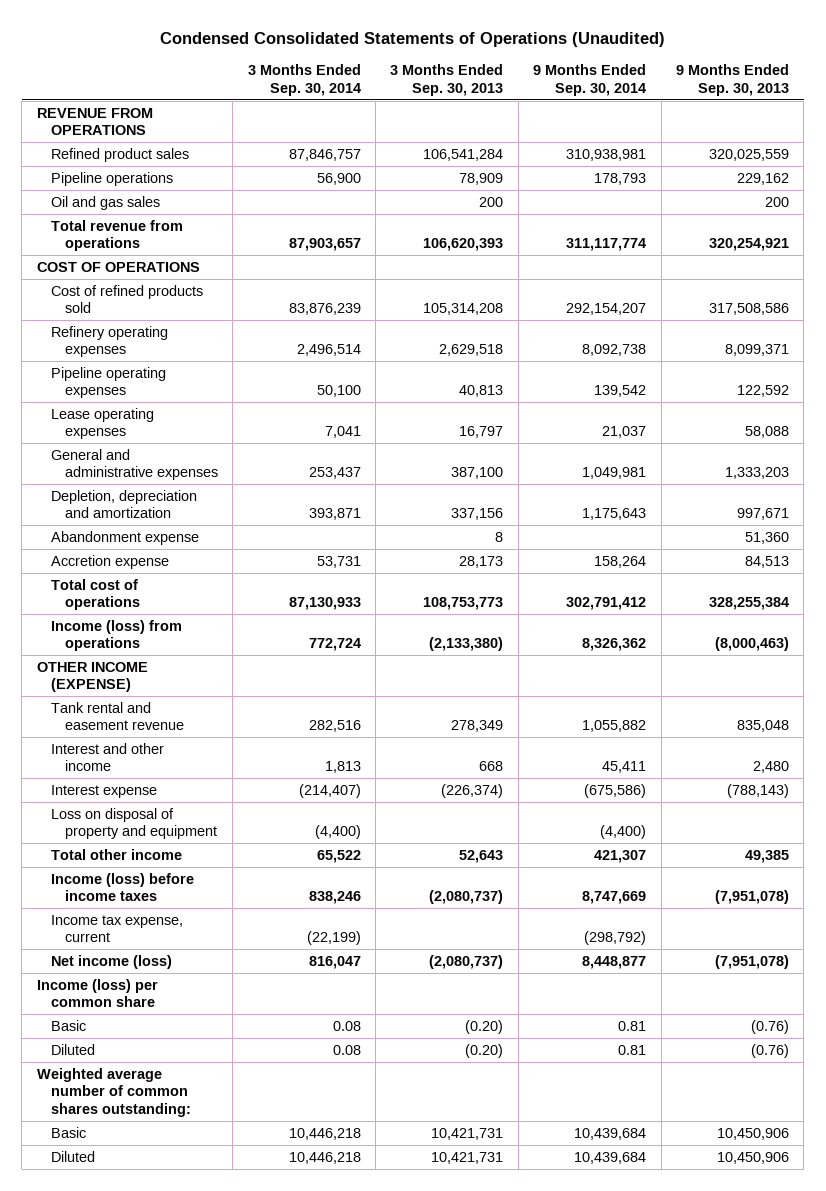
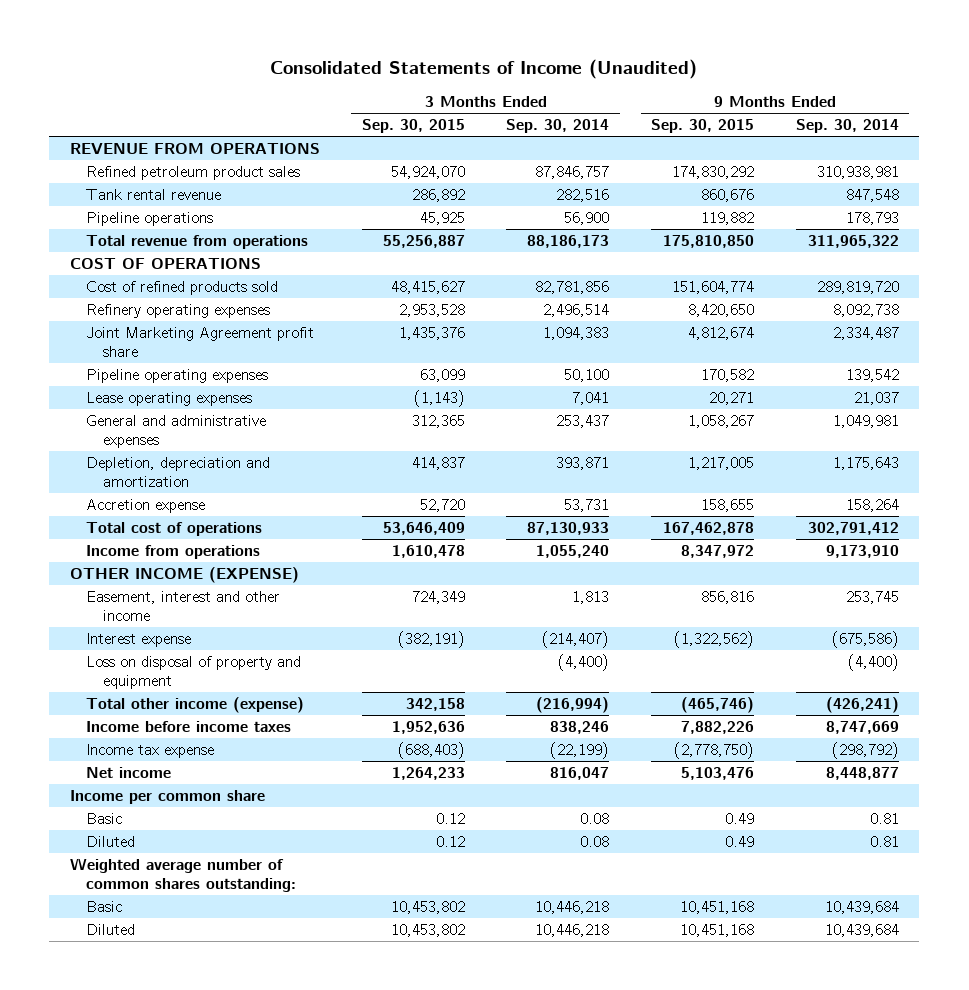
[159,31,665,47] Condensed Consolidated Statements of Operations (Unaudited) -> [270,59,698,80] Consolidated Statements of Income (Unaudited)
[390,64,504,96] 3 Months Ended Sep. 30, 2013 -> none
[676,64,790,96] 9 Months Ended Sep. 30, 2013 -> none
none -> [361,119,465,134] Sep. 30, 2015
none -> [650,119,754,134] Sep. 30, 2015
[50,147,189,162] Refined product sales -> [86,166,301,181] Refined petroleum product sales
none -> [86,189,222,201] Tank rental revenue
[50,195,160,210] Oil and gas sales -> none
[288,238,361,252] 87,903,657 -> [527,235,610,249] 88,186,173
[566,238,647,252] 311,117,774 -> [807,235,899,249] 311,965,322
[288,303,361,316] 83,876,239 -> [535,281,610,295] 82,781,856
[566,303,647,316] 292,154,207 -> [816,281,899,295] 289,819,720
none -> [86,327,315,358] Joint Marketing Agreement profit share
[50,530,199,545] Abandonment expense -> none
[50,619,182,652] Income (loss) from operations -> [86,545,261,560] Income from operations
[308,638,361,652] 772,724 -> [536,545,610,559] 1,055,240
[582,638,647,652] 8,326,362 -> [825,545,899,559] 9,173,910
[50,701,184,731] Tank rental and easement revenue -> none
[50,742,164,772] Interest and other income -> [86,591,281,622] Easement, interest and other income
[602,761,647,774] 45,411 -> [845,591,899,605] 253,745
[50,848,182,860] Total other income -> [86,697,305,714] Total other income (expense)
[316,849,361,863] 65,522 -> [536,697,610,714] (216,994)
[594,849,647,863] 421,307 -> [825,697,899,714] (426,241)
[50,872,194,902] Income (loss) before income taxes -> [86,721,292,733] Income before income taxes
[50,914,183,943] Income tax expense, current -> [86,744,215,759] Income tax expense
[50,954,172,969] Net income (loss) -> [86,767,172,779] Net income
[36,978,158,1008] Income (loss) per common share -> [70,790,266,805] Income per common share

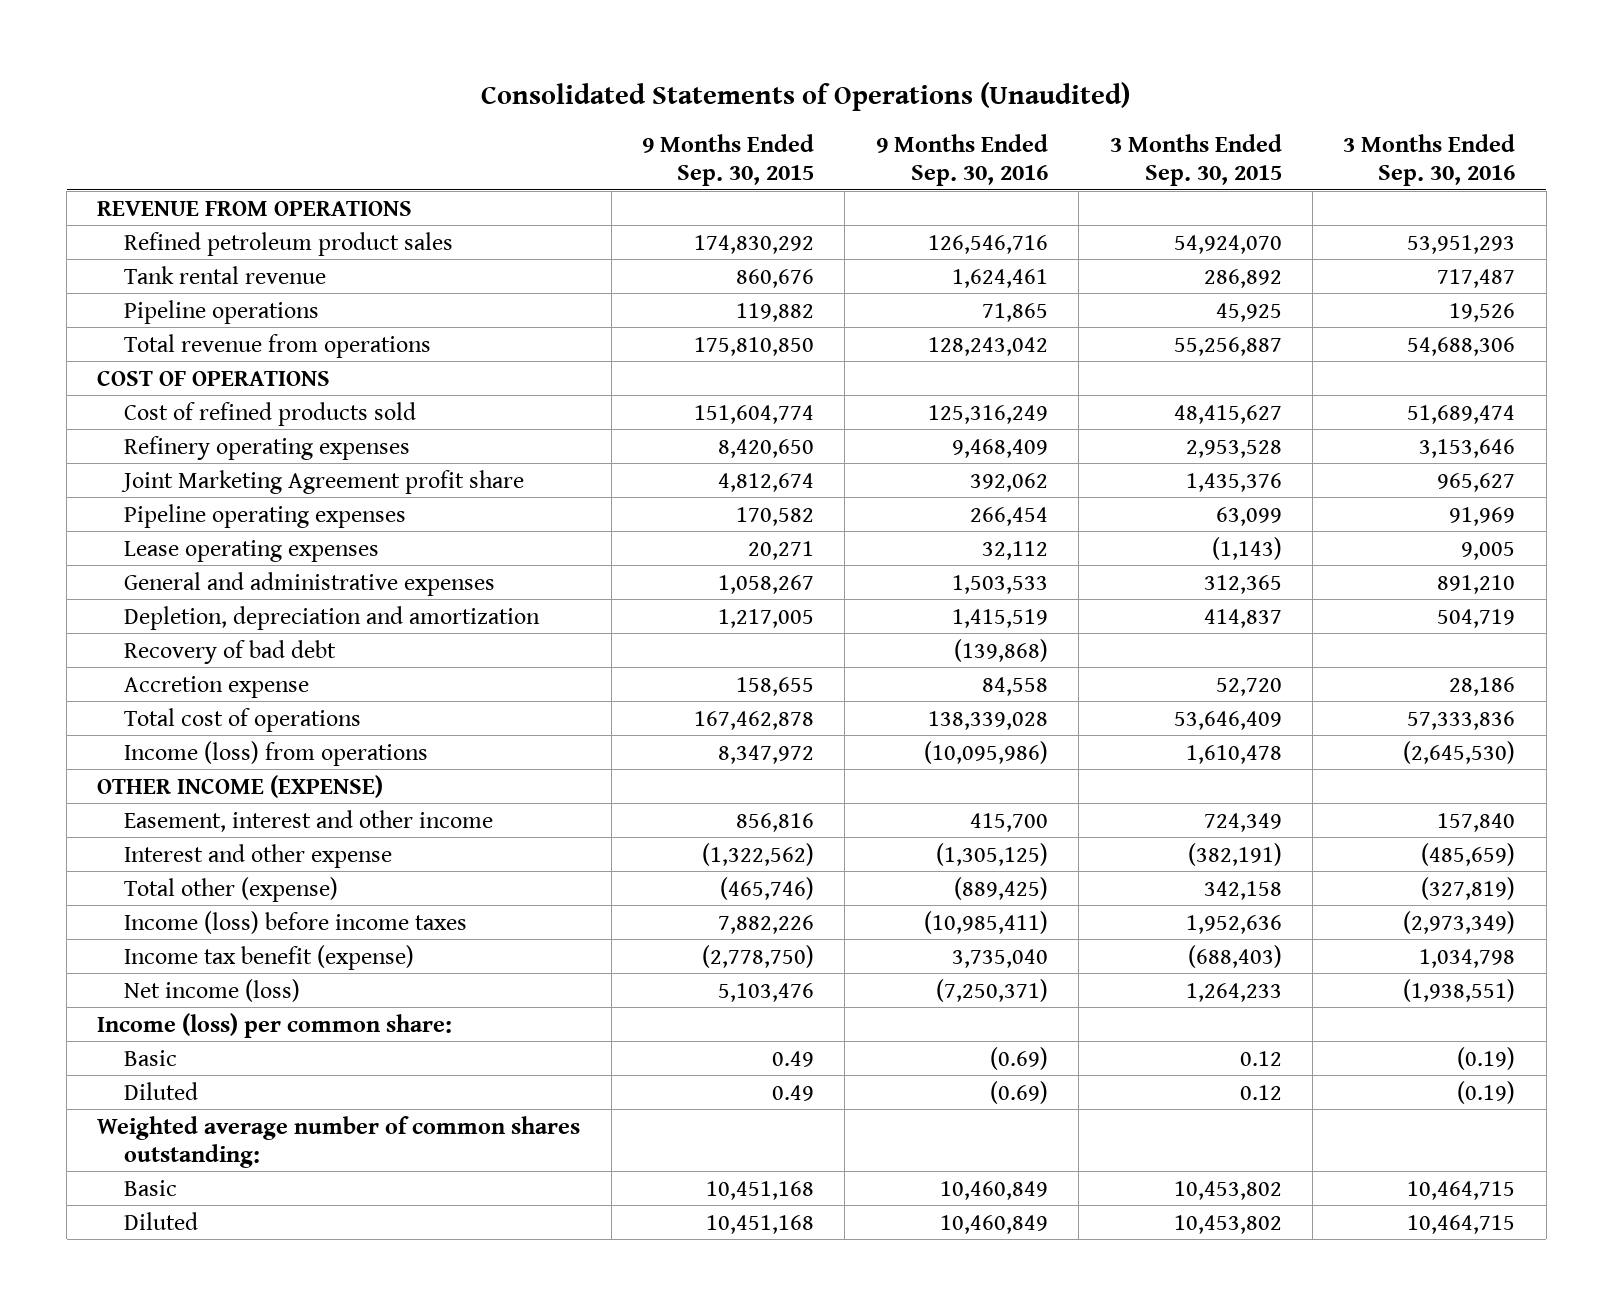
[270,59,698,80] Consolidated Statements of Income (Unaudited) -> [481,81,1131,111] Consolidated Statements of Operations (Unaudited)
[506,119,610,134] Sep. 30, 2014 -> none
[795,119,899,134] Sep. 30, 2014 -> none
none -> [875,133,1048,187] 9 Months Ended Sep. 30, 2016
none -> [1343,133,1516,187] 3 Months Ended Sep. 30, 2016
none -> [124,639,337,664] Recovery of bad debt
[86,545,261,560] Income from operations -> [124,740,429,766] Income (loss) from operations
[86,656,302,690] Loss on disposal of property and equipment -> none
[86,633,192,648] Interest expense -> [124,843,393,868] Interest and other expense
[86,697,305,714] Total other income (expense) -> [124,876,339,902] Total other (expense)
[86,721,292,733] Income before income taxes -> [124,910,468,934] Income (loss) before income taxes
[86,744,215,759] Income tax expense -> [124,944,415,970] Income tax benefit (expense)
[86,767,172,779] Net income -> [124,978,301,1002] Net income (loss)
[70,790,266,805] Income per common share -> [97,1012,453,1038] Income (loss) per common share:

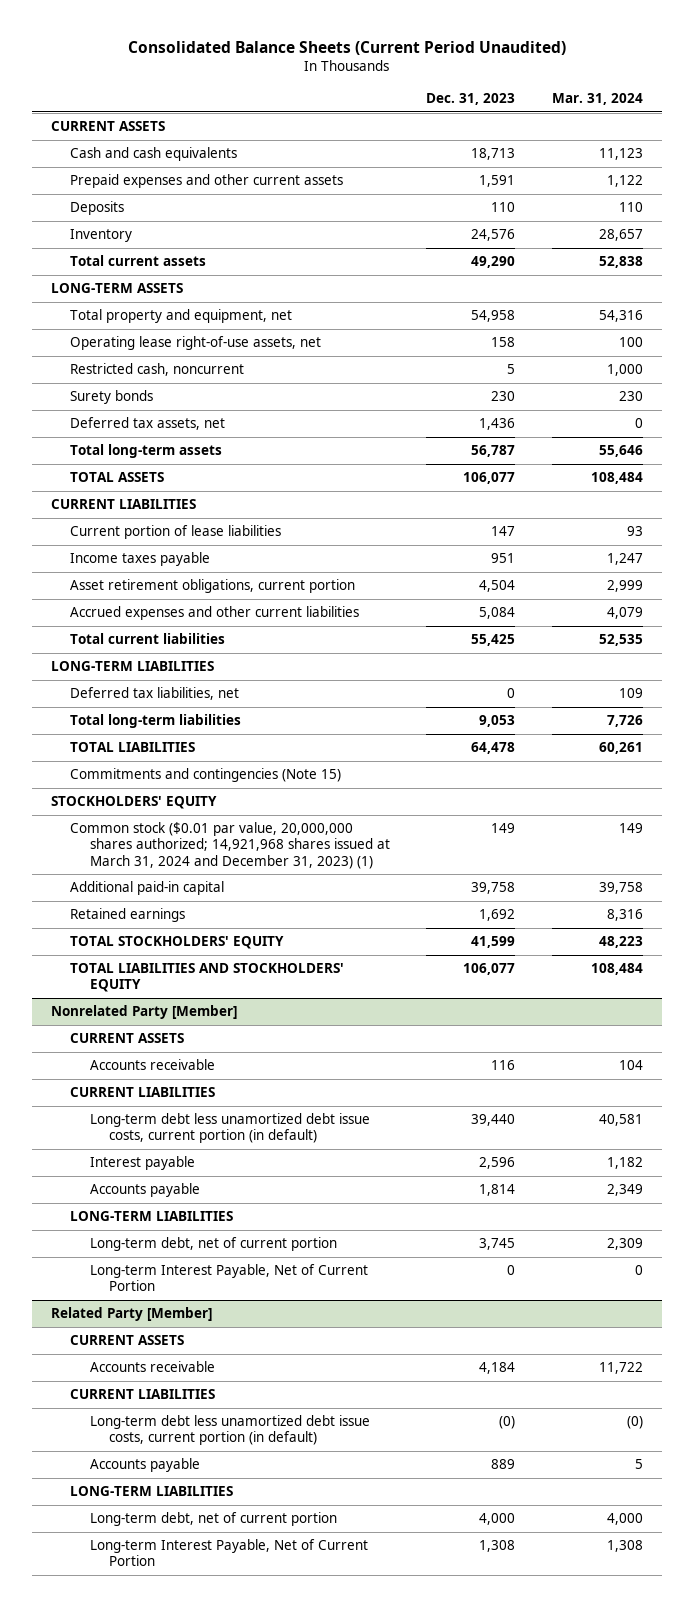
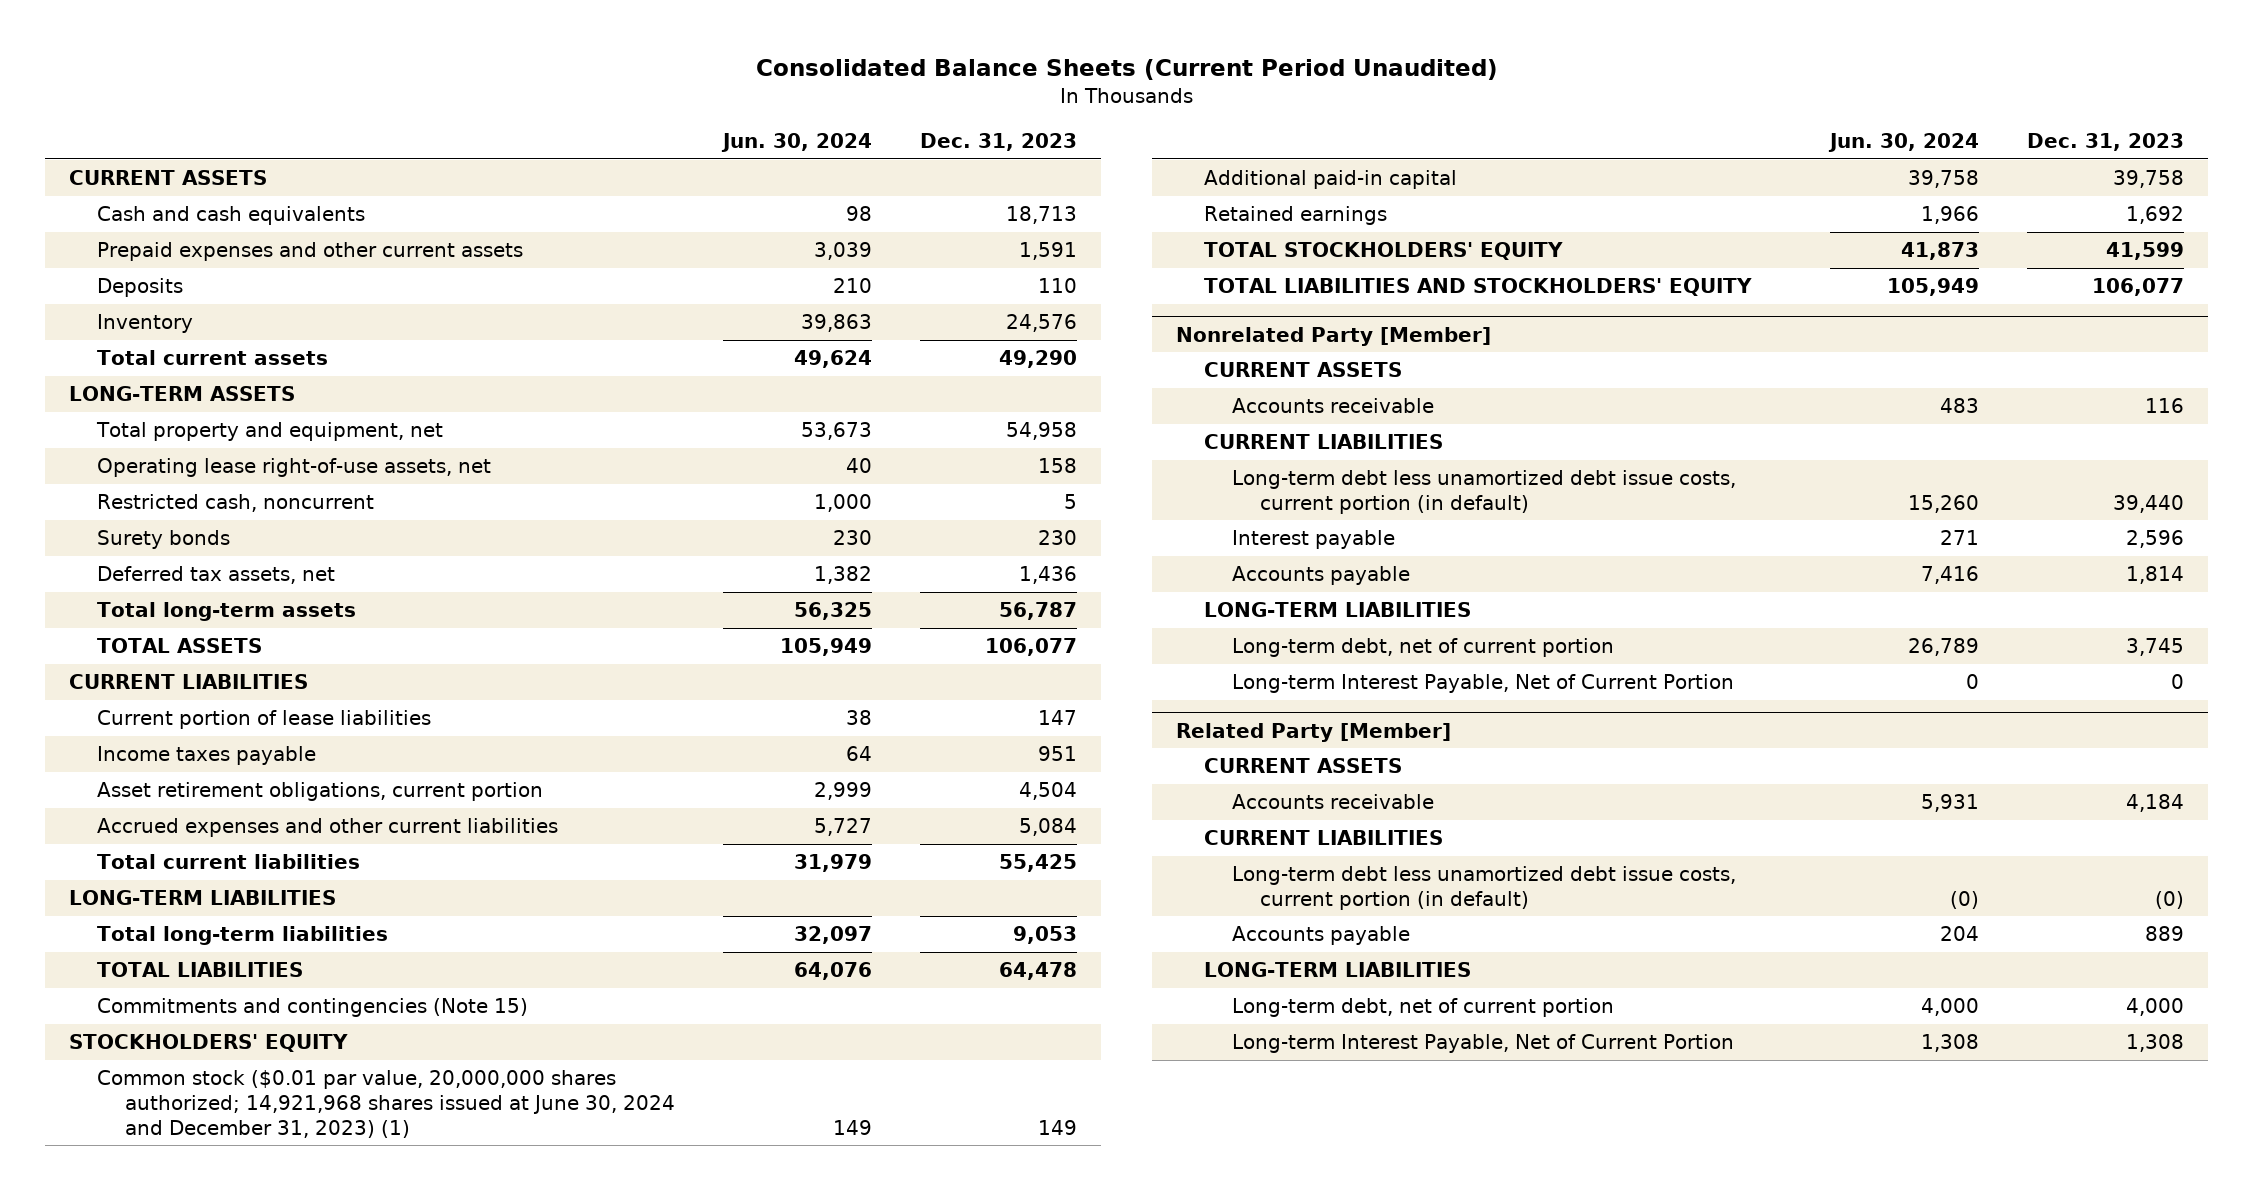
[552,93,644,106] Mar. 31, 2024 -> none
none -> [721,133,873,153] Jun. 30, 2024
[70,687,240,701] Deferred tax liabilities, net -> none
[70,822,390,869] Common stock ($0.01 par value, 20,000,000 shares authorized; 14,921,968 shares issued at March 31, 2024 and December 31, 2023) (1) -> [96,1070,675,1138] Common stock ($0.01 par value, 20,000,000 shares authorized; 14,921,968 shares issued at June 30, 2024 and December 31, 2023) (1)

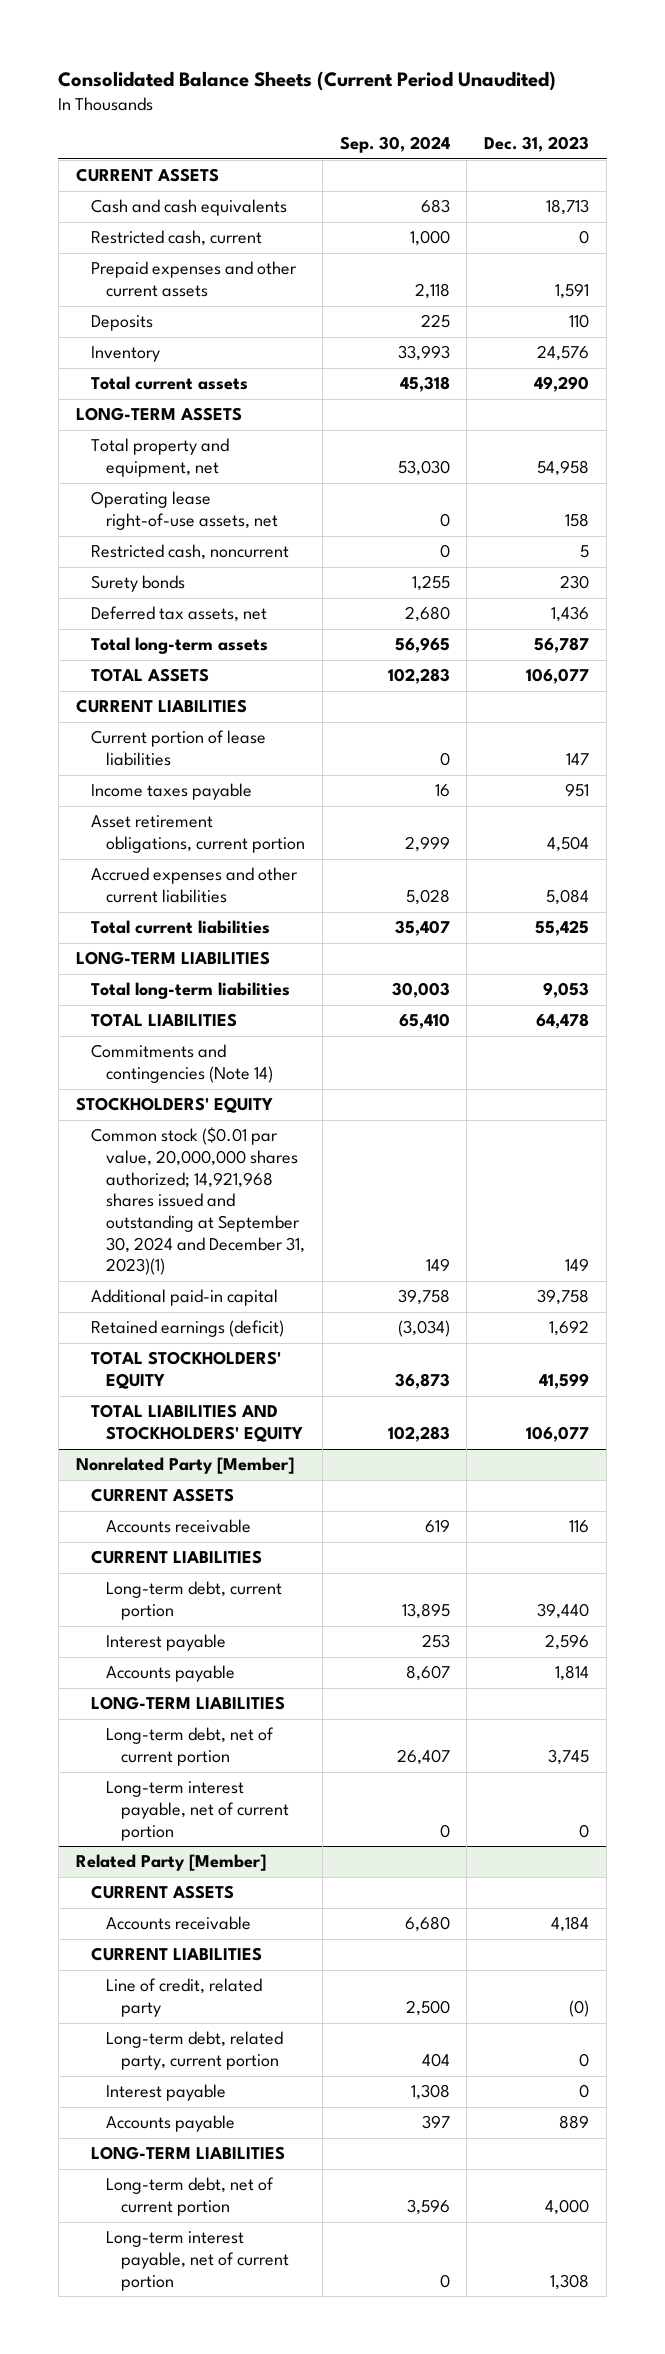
[721,133,873,153] Jun. 30, 2024 -> none
none -> [339,135,450,153] Sep. 30, 2024
none -> [90,230,262,247] Restricted cash, current
[96,998,528,1018] Commitments and contingencies (Note 15) -> [90,1044,273,1084] Commitments and contingencies (Note 14)
[96,1070,675,1138] Common stock ($0.01 par value, 20,000,000 shares authorized; 14,921,968 shares issued at June 30, 2024 and December 31, 2023) (1) -> [90,1127,305,1276] Common stock ($0.01 par value, 20,000,000 shares authorized; 14,921,968 shares issued and outstanding at September 30, 2024 and December 31, 2023)(1)
[1203,206,1387,226] Retained earnings -> [90,1320,284,1338] Retained earnings (deficit)
[1231,470,1736,514] Long-term debt less unamortized debt issue costs, current portion (in default) -> [105,1581,282,1621] Long-term debt, current portion
[1231,674,1734,694] Long-term Interest Payable, Net of Current Portion -> [105,1781,289,1841] Long-term interest payable, net of current portion
[1231,866,1736,910] Long-term debt less unamortized debt issue costs, current portion (in default) -> none
none -> [105,1978,262,2018] Line of credit, related party
none -> [105,2031,283,2071] Long-term debt, related party, current portion
none -> [105,2084,226,2102] Interest payable
[1231,1034,1734,1054] Long-term Interest Payable, Net of Current Portion -> [105,2231,289,2291] Long-term interest payable, net of current portion

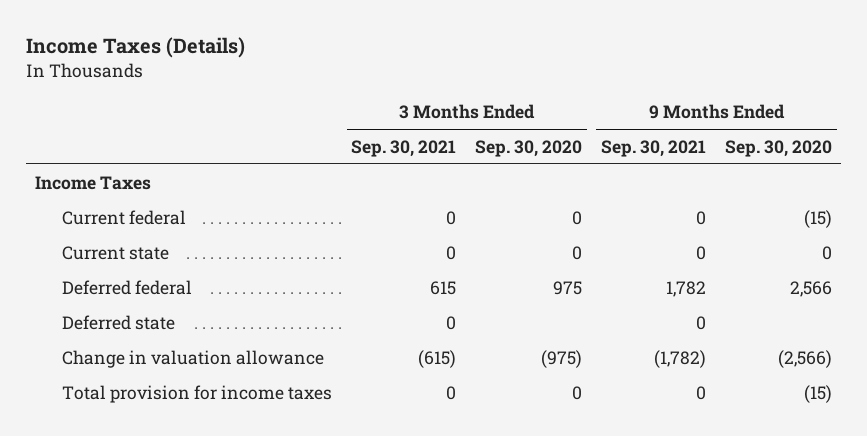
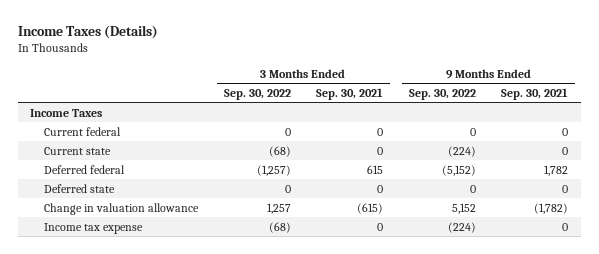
[475,139,583,157] Sep. 30, 2020 -> none
[724,139,832,157] Sep. 30, 2020 -> none
none -> [223,88,291,100] Sep. 30, 2022
none -> [408,88,476,100] Sep. 30, 2022
[62,384,333,403] Total provision for income taxes -> none
none -> [44,222,144,234] Income tax expense

